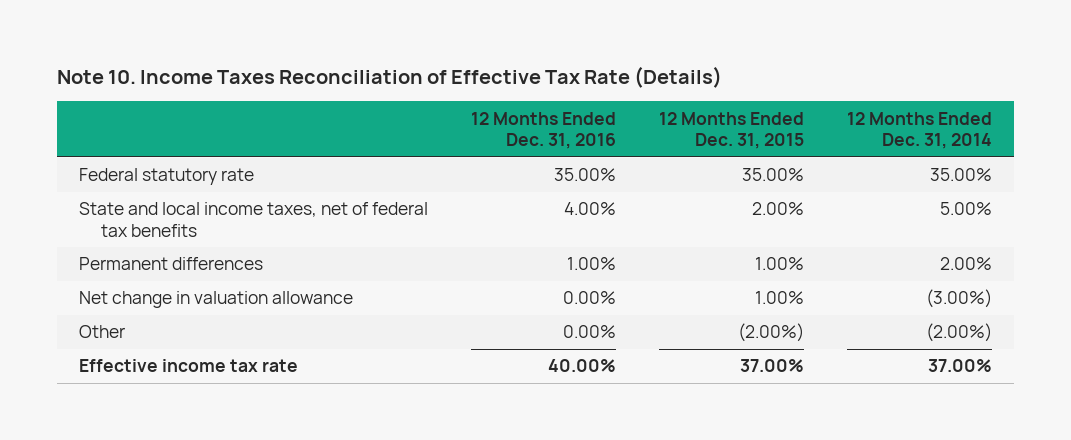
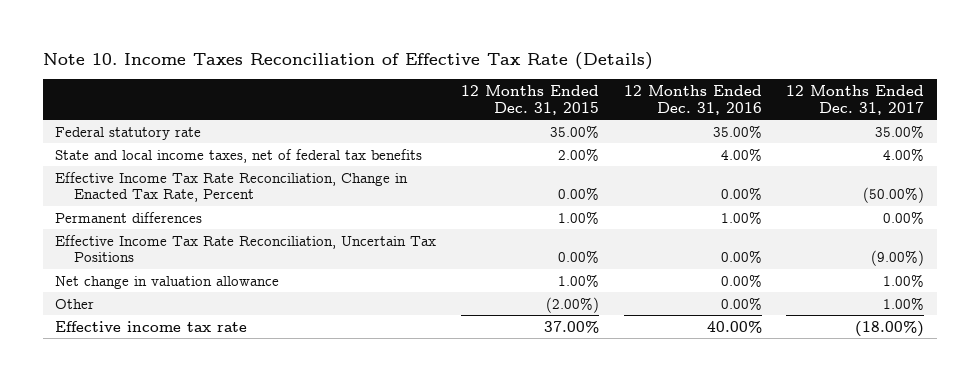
[847,111,993,149] 12 Months Ended Dec. 31, 2014 -> none
none -> [786,84,925,115] 12 Months Ended Dec. 31, 2017
none -> [55,171,409,203] Effective Income Tax Rate Reconciliation, Change in Enacted Tax Rate, Percent
none -> [55,234,437,263] Effective Income Tax Rate Reconciliation, Uncertain Tax Positions

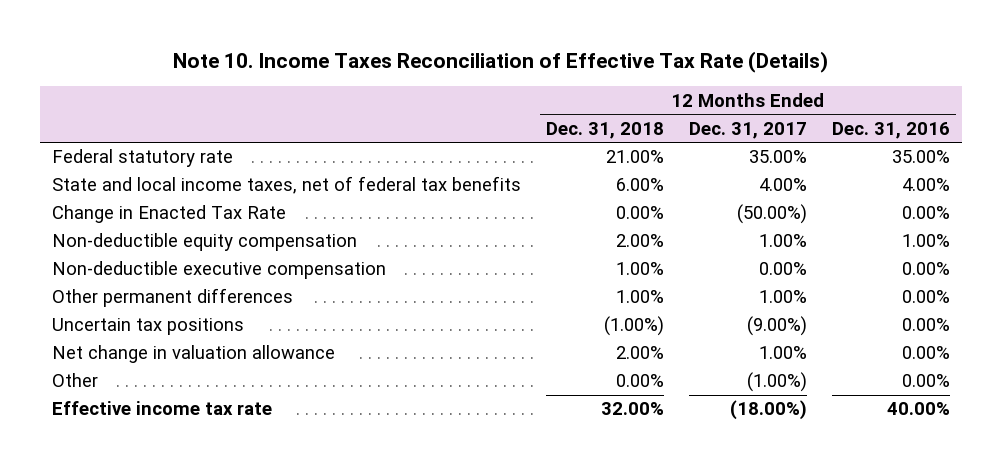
[460,84,599,115] 12 Months Ended Dec. 31, 2015 -> none
none -> [546,121,665,139] Dec. 31, 2018
[55,171,409,203] Effective Income Tax Rate Reconciliation, Change in Enacted Tax Rate, Percent -> [52,205,287,224] Change in Enacted Tax Rate
none -> [52,233,358,252] Non-deductible equity compensation
none -> [52,261,387,280] Non-deductible executive compensation
[55,211,203,223] Permanent differences -> [52,288,294,308] Other permanent differences
[720,210,762,224] 1.00% -> [901,290,950,304] 0.00%
[883,210,925,224] 0.00% -> [758,290,807,304] 1.00%
[55,234,437,263] Effective Income Tax Rate Reconciliation, Uncertain Tax Positions -> [52,318,245,336] Uncertain tax positions
[883,296,925,310] 1.00% -> [746,372,807,393] (1.00%)

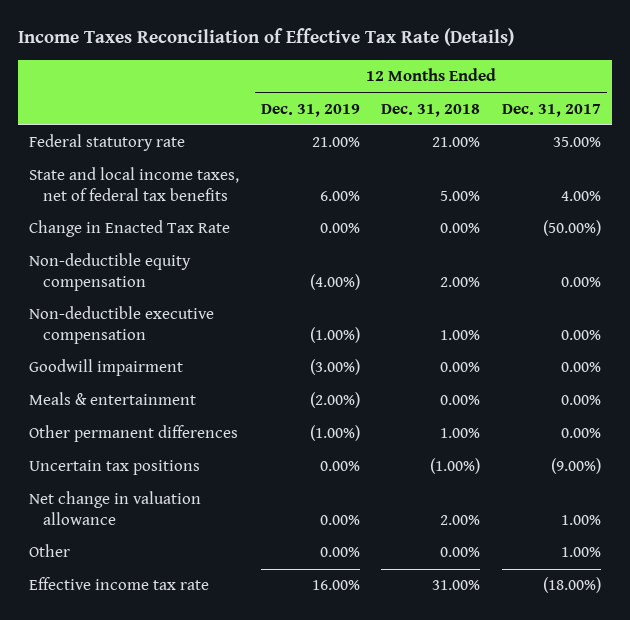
[172,51,828,74] Note 10. Income Taxes Reconciliation of Effective Tax Rate (Details) -> [17,28,514,47] Income Taxes Reconciliation of Effective Tax Rate (Details)
[831,121,950,139] Dec. 31, 2016 -> none
none -> [260,103,360,117] Dec. 31, 2019
[616,178,665,192] 6.00% -> [440,191,481,202] 5.00%
[758,234,807,248] 1.00% -> [561,277,602,288] 0.00%
none -> [28,359,183,377] Goodwill impairment
none -> [28,392,196,406] Meals & entertainment
[758,290,807,304] 1.00% -> [561,428,602,439] 0.00%
[746,372,807,393] (1.00%) -> [561,547,602,558] 1.00%
[601,402,665,416] 32.00% -> [432,580,481,591] 31.00%

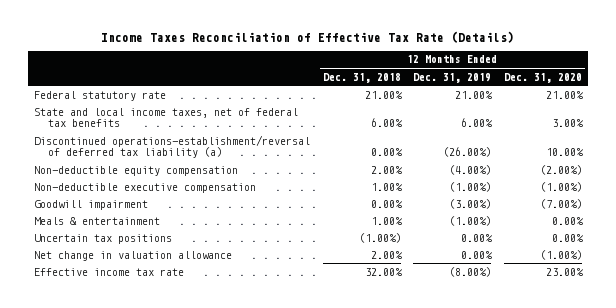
[502,103,602,117] Dec. 31, 2017 -> none
none -> [503,72,582,83] Dec. 31, 2020
[28,220,230,238] Change in Enacted Tax Rate -> none
[440,191,481,202] 5.00% -> [370,117,403,127] 6.00%
none -> [34,134,311,158] Discontinued operations-establishment/reversal of deferred tax liability (a)
[28,425,238,443] Other permanent differences -> none
[309,392,360,409] (2.00%) -> [449,215,492,226] (1.00%)
[440,395,481,406] 0.00% -> [370,216,403,225] 1.00%
[28,544,70,558] Other -> none
[311,580,360,591] 16.00% -> [449,266,492,277] (8.00%)
[432,580,481,591] 31.00% -> [364,267,403,276] 32.00%

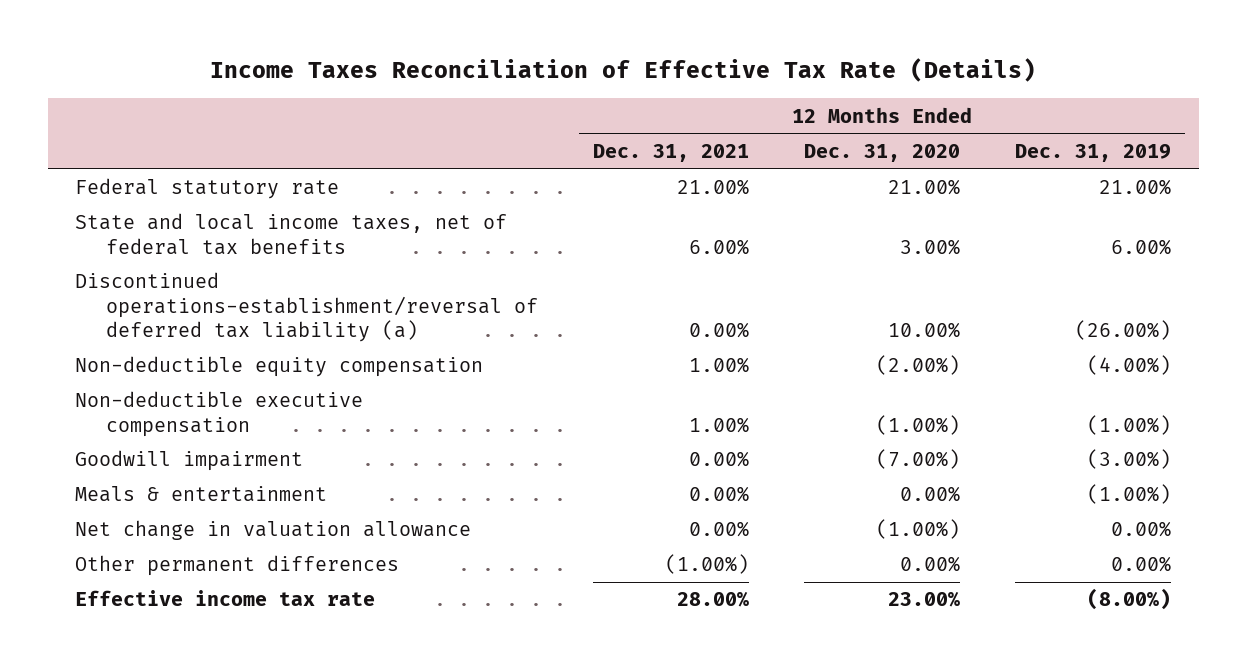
[322,72,401,83] Dec. 31, 2018 -> none
none -> [593,143,750,162] Dec. 31, 2021
[34,233,173,244] Uncertain tax positions -> none
none -> [75,555,400,577] Other permanent differences

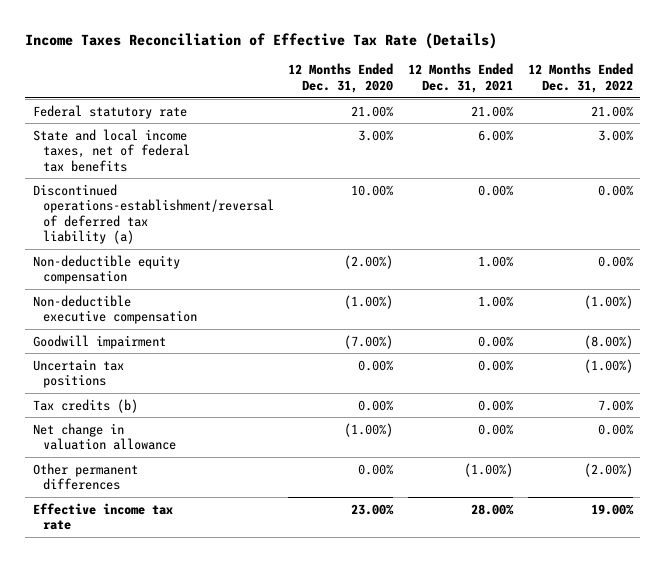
[1015,143,1172,162] Dec. 31, 2019 -> none
none -> [527,63,633,94] 12 Months Ended Dec. 31, 2022
[75,486,328,503] Meals & entertainment -> none
none -> [32,358,124,389] Uncertain tax positions
none -> [32,398,138,413] Tax credits (b)

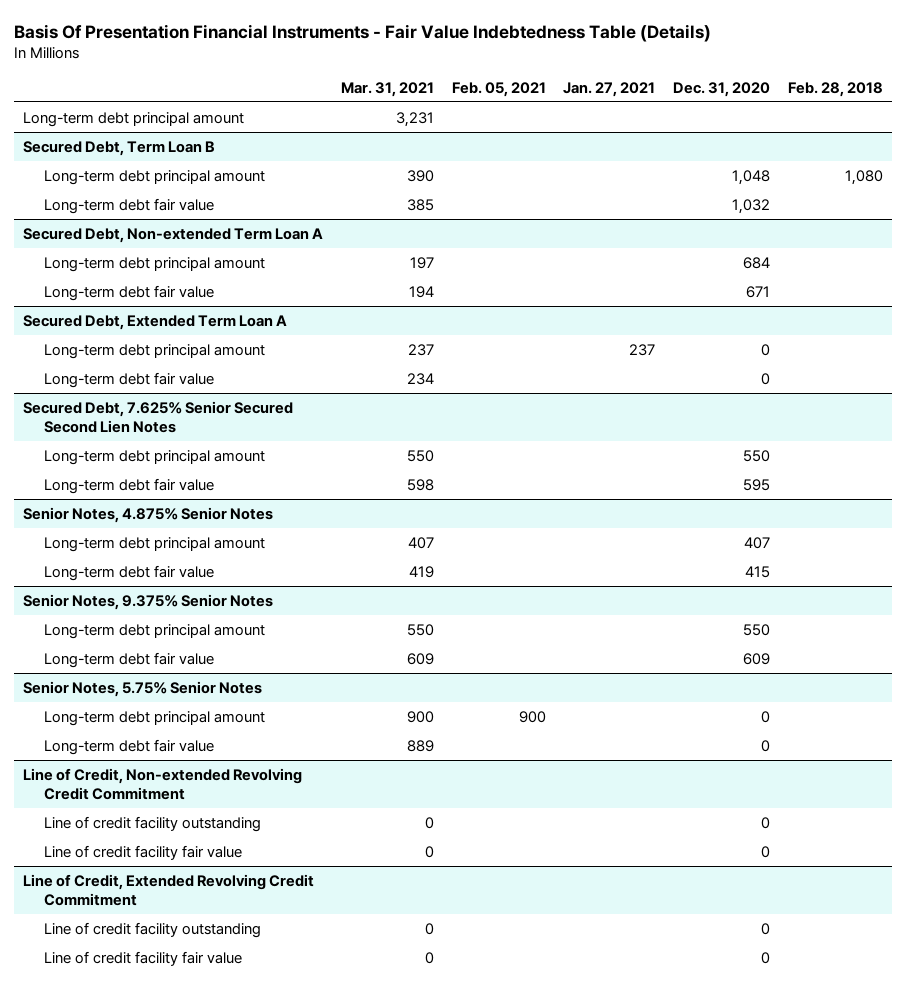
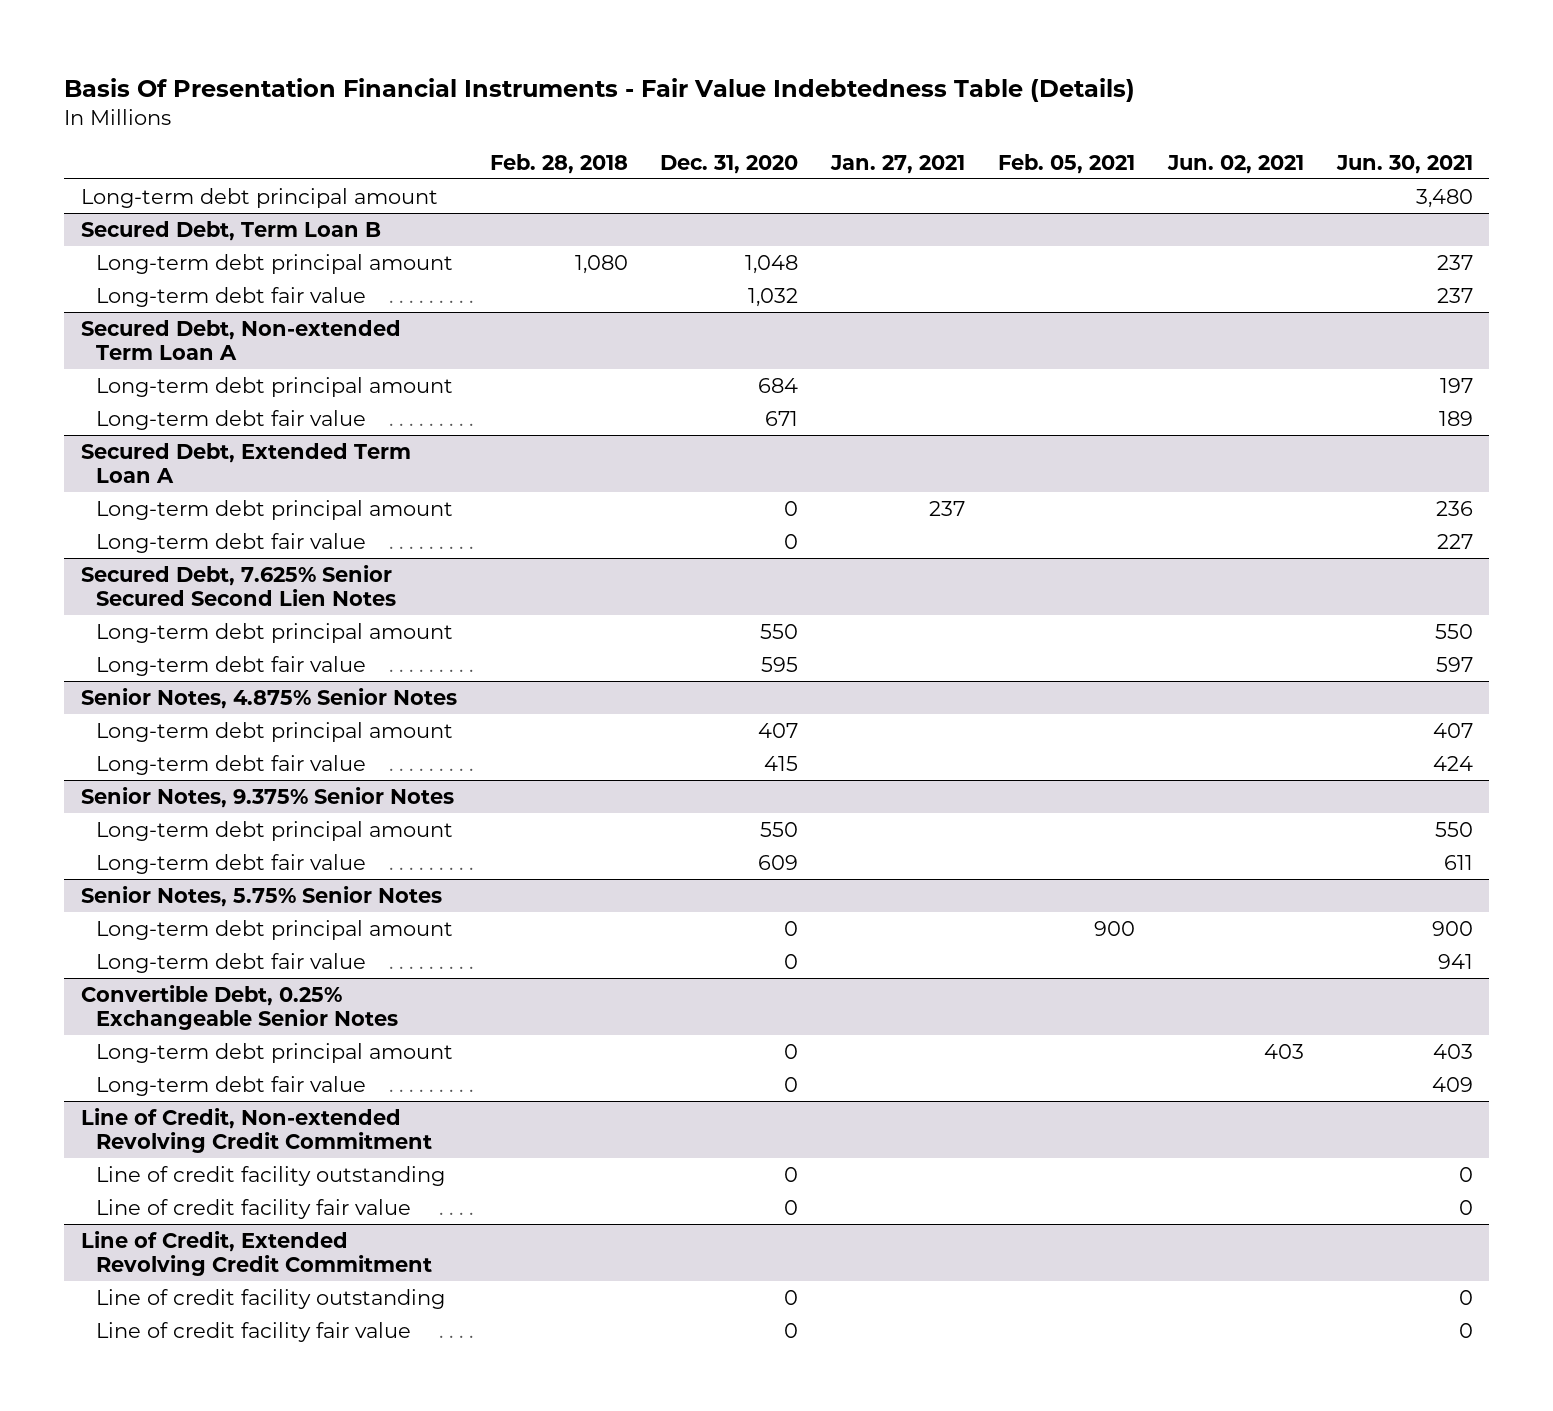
[340,81,434,97] Mar. 31, 2021 -> none
none -> [1166,154,1304,174] Jun. 02, 2021
none -> [1335,154,1473,174] Jun. 30, 2021
none -> [80,984,398,1031] Convertible Debt, 0.25% Exchangeable Senior Notes
none -> [95,1042,453,1063] Long-term debt principal amount
none -> [95,1075,366,1096] Long-term debt fair value

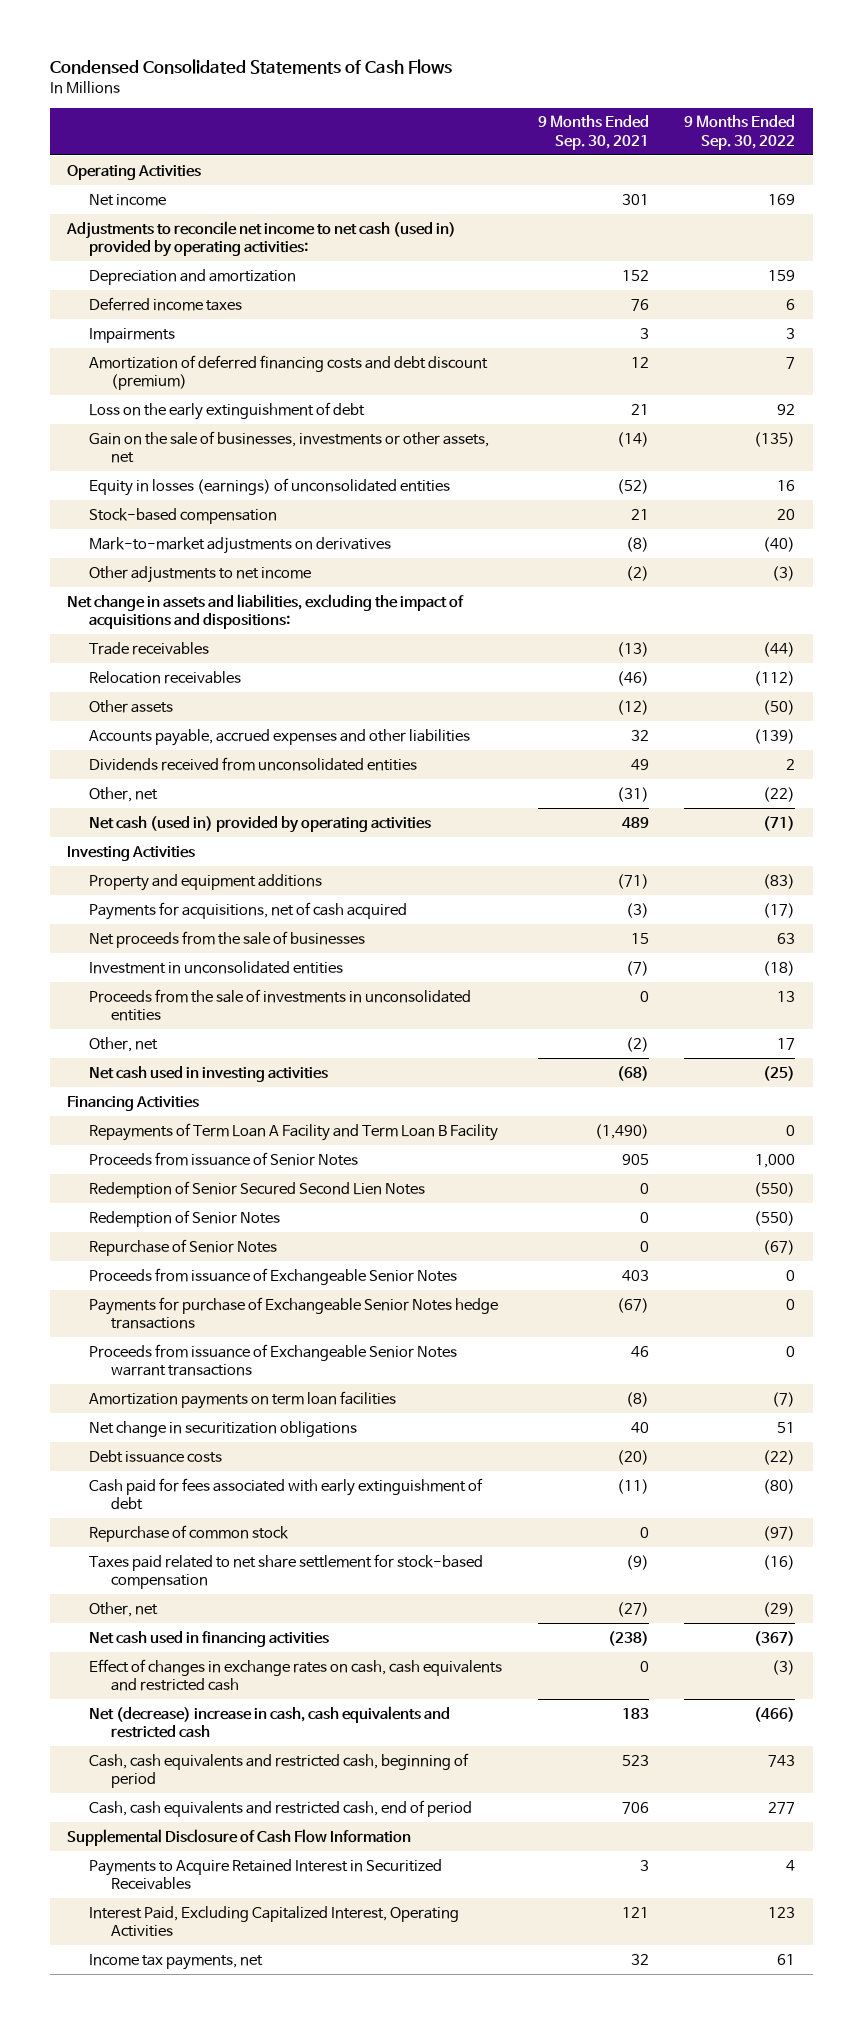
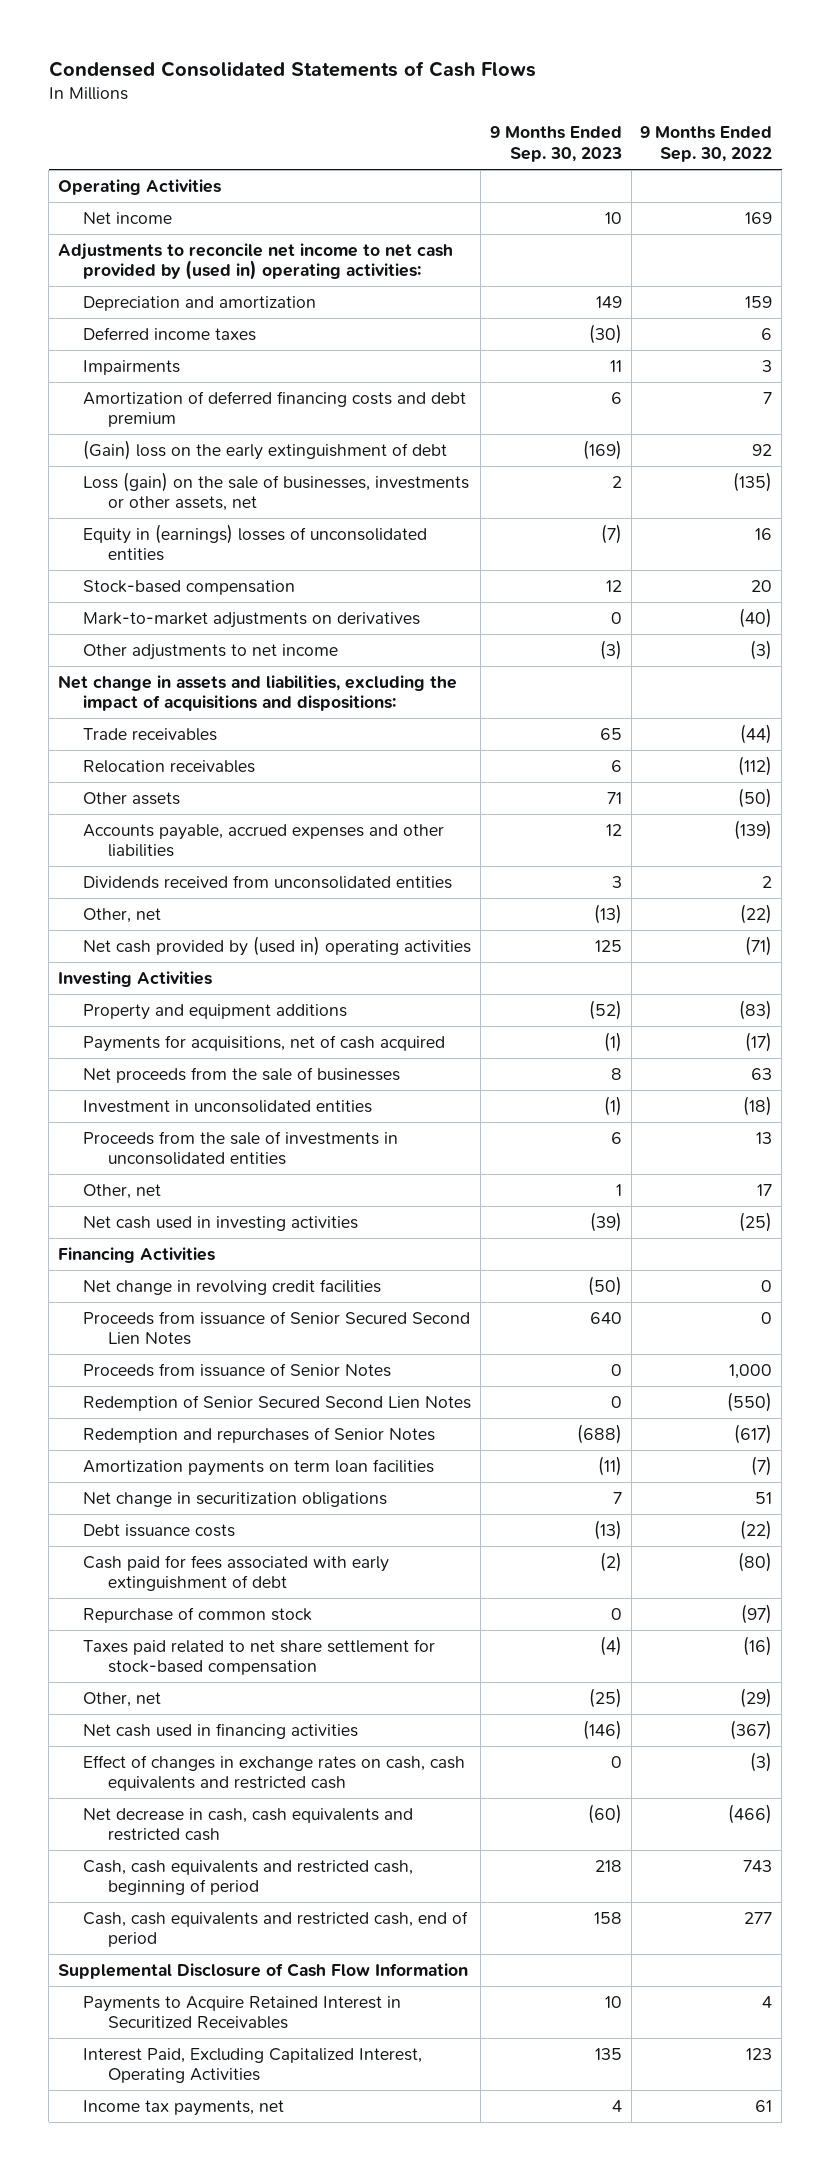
[537,115,649,151] 9 Months Ended Sep. 30, 2021 -> none
none -> [489,126,622,163] 9 Months Ended Sep. 30, 2023
[66,220,457,258] Adjustments to reconcile net income to net cash (used in) provided by operating activities: -> [58,242,454,281] Adjustments to reconcile net income to net cash provided by (used in) operating activities:
[89,354,489,391] Amortization of deferred financing costs and debt discount (premium) -> [83,390,467,428] Amortization of deferred financing costs and debt premium
[89,401,366,420] Loss on the early extinguishment of debt -> [83,439,448,460] (Gain) loss on the early extinguishment of debt
[89,430,490,464] Gain on the sale of businesses, investments or other assets, net -> [83,471,470,512] Loss (gain) on the sale of businesses, investments or other assets, net
[89,477,451,496] Equity in losses (earnings) of unconsolidated entities -> [83,523,428,562] Equity in (earnings) losses of unconsolidated entities
[89,815,432,833] Net cash (used in) provided by operating activities -> [83,935,472,956] Net cash provided by (used in) operating activities
[89,1122,499,1141] Repayments of Term Loan A Facility and Term Loan B Facility -> none
none -> [83,1278,382,1295] Net change in revolving credit facilities
none -> [83,1310,471,1346] Proceeds from issuance of Senior Secured Second Lien Notes
[89,1238,278,1256] Repurchase of Senior Notes -> none
[89,1267,458,1285] Proceeds from issuance of Exchangeable Senior Notes -> none
[89,1296,499,1330] Payments for purchase of Exchangeable Senior Notes hedge transactions -> none
[89,1343,458,1377] Proceeds from issuance of Exchangeable Senior Notes warrant transactions -> none
[89,1209,281,1227] Redemption of Senior Notes -> [83,1426,436,1443] Redemption and repurchases of Senior Notes
[754,1210,796,1226] (550) -> [734,1423,773,1444] (617)
[89,1705,451,1739] Net (decrease) increase in cash, cash equivalents and restricted cash -> [83,1807,414,1842] Net decrease in cash, cash equivalents and restricted cash

